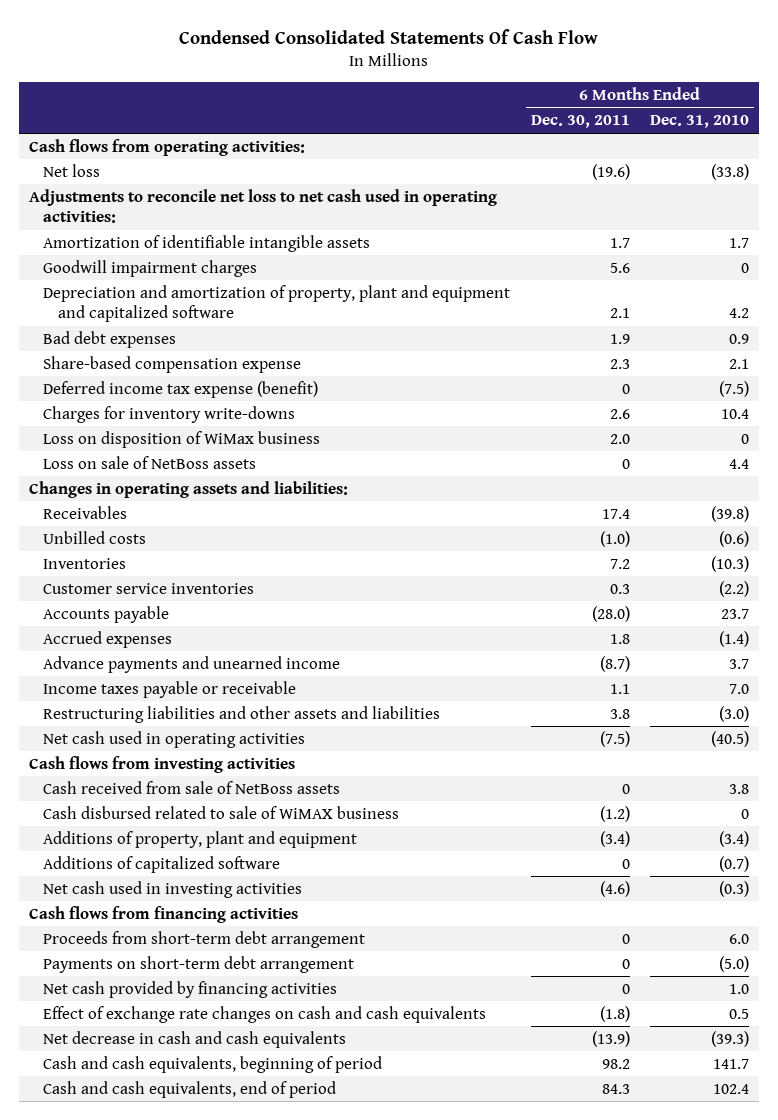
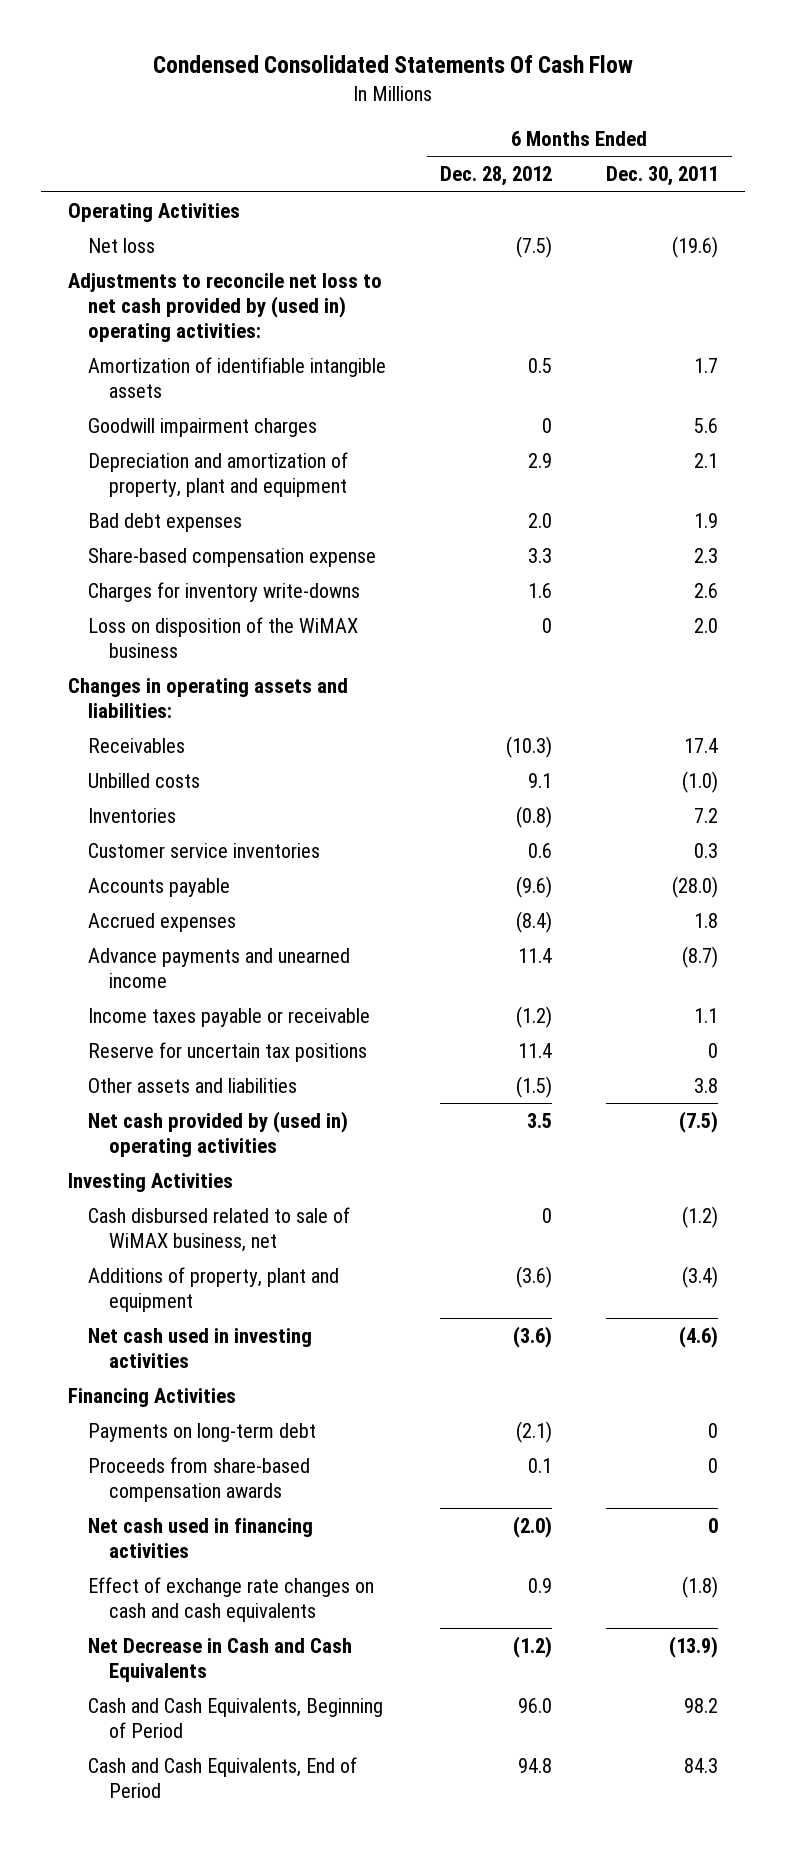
[650,115,750,129] Dec. 31, 2010 -> none
none -> [440,166,553,187] Dec. 28, 2012
[28,138,305,156] Cash flows from operating activities: -> [68,202,241,222] Operating Activities
[28,188,497,224] Adjustments to reconcile net loss to net cash used in operating activities: -> [68,272,383,342] Adjustments to reconcile net loss to net cash provided by (used in) operating activities:
[43,284,511,323] Depreciation and amortization of property, plant and equipment and capitalized software -> [88,451,349,497] Depreciation and amortization of property, plant and equipment
[43,380,319,398] Deferred income tax expense (benefit) -> none
[43,455,257,469] Loss on sale of NetBoss assets -> none
[43,430,321,448] Loss on disposition of WiMax business -> [88,616,359,658] Loss on disposition of the WiMAX business
[43,780,341,794] Cash received from sale of NetBoss assets -> none
none -> [88,1041,368,1062] Reserve for uncertain tax positions
[43,705,441,723] Restructuring liabilities and other assets and liabilities -> [88,1077,298,1093] Other assets and liabilities
[43,730,306,748] Net cash used in operating activities -> [88,1110,349,1157] Net cash provided by (used in) operating activities
[28,755,295,773] Cash flows from investing activities -> [68,1172,234,1192] Investing Activities
[43,805,400,819] Cash disbursed related to sale of WiMAX business -> [88,1206,351,1252] Cash disbursed related to sale of WiMAX business, net
[43,855,281,873] Additions of capitalized software -> none
[43,930,366,948] Proceeds from short-term debt arrangement -> none
[28,905,298,923] Cash flows from financing activities -> [68,1387,237,1407] Financing Activities
[43,955,355,973] Payments on short-term debt arrangement -> [88,1422,317,1442] Payments on long-term debt
none -> [88,1456,311,1502] Proceeds from share-based compensation awards
[43,980,338,998] Net cash provided by financing activities -> [88,1517,314,1558] Net cash used in financing activities
[43,1030,347,1048] Net decrease in cash and cash equivalents -> [88,1637,353,1682] Net Decrease in Cash and Cash Equivalents
[43,1055,383,1073] Cash and cash equivalents, beginning of period -> [88,1697,384,1738] Cash and Cash Equivalents, Beginning of Period
[43,1080,337,1098] Cash and cash equivalents, end of period -> [88,1756,358,1798] Cash and Cash Equivalents, End of Period

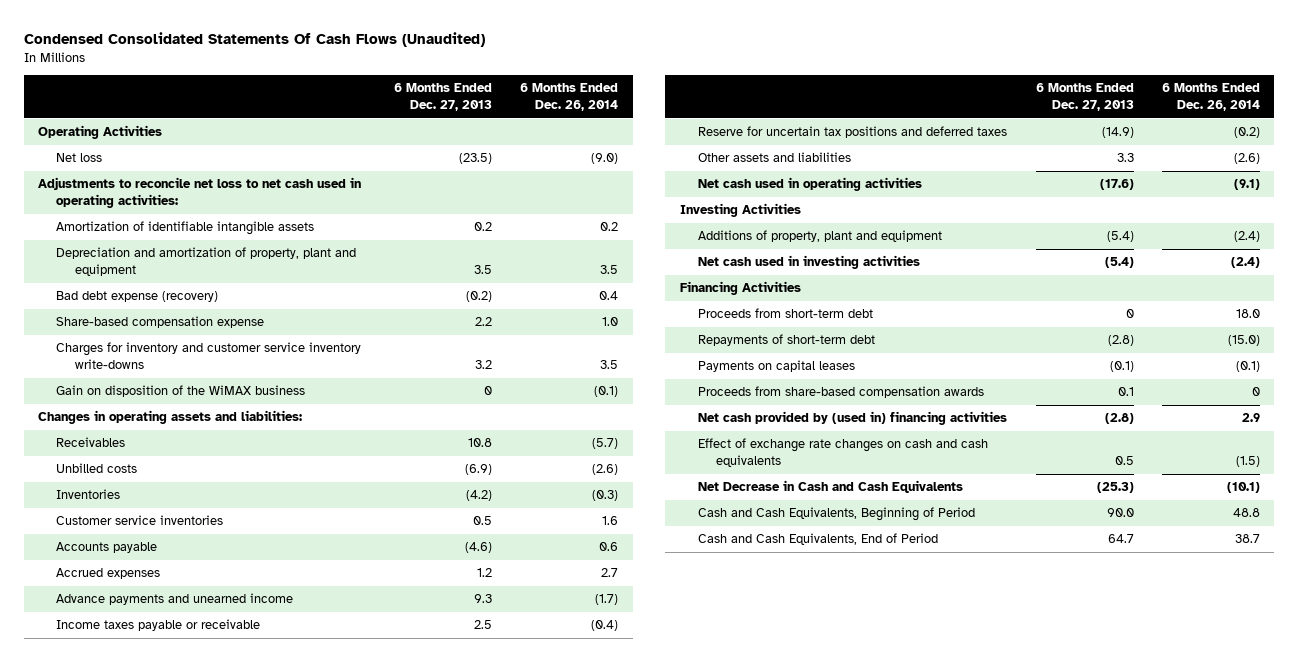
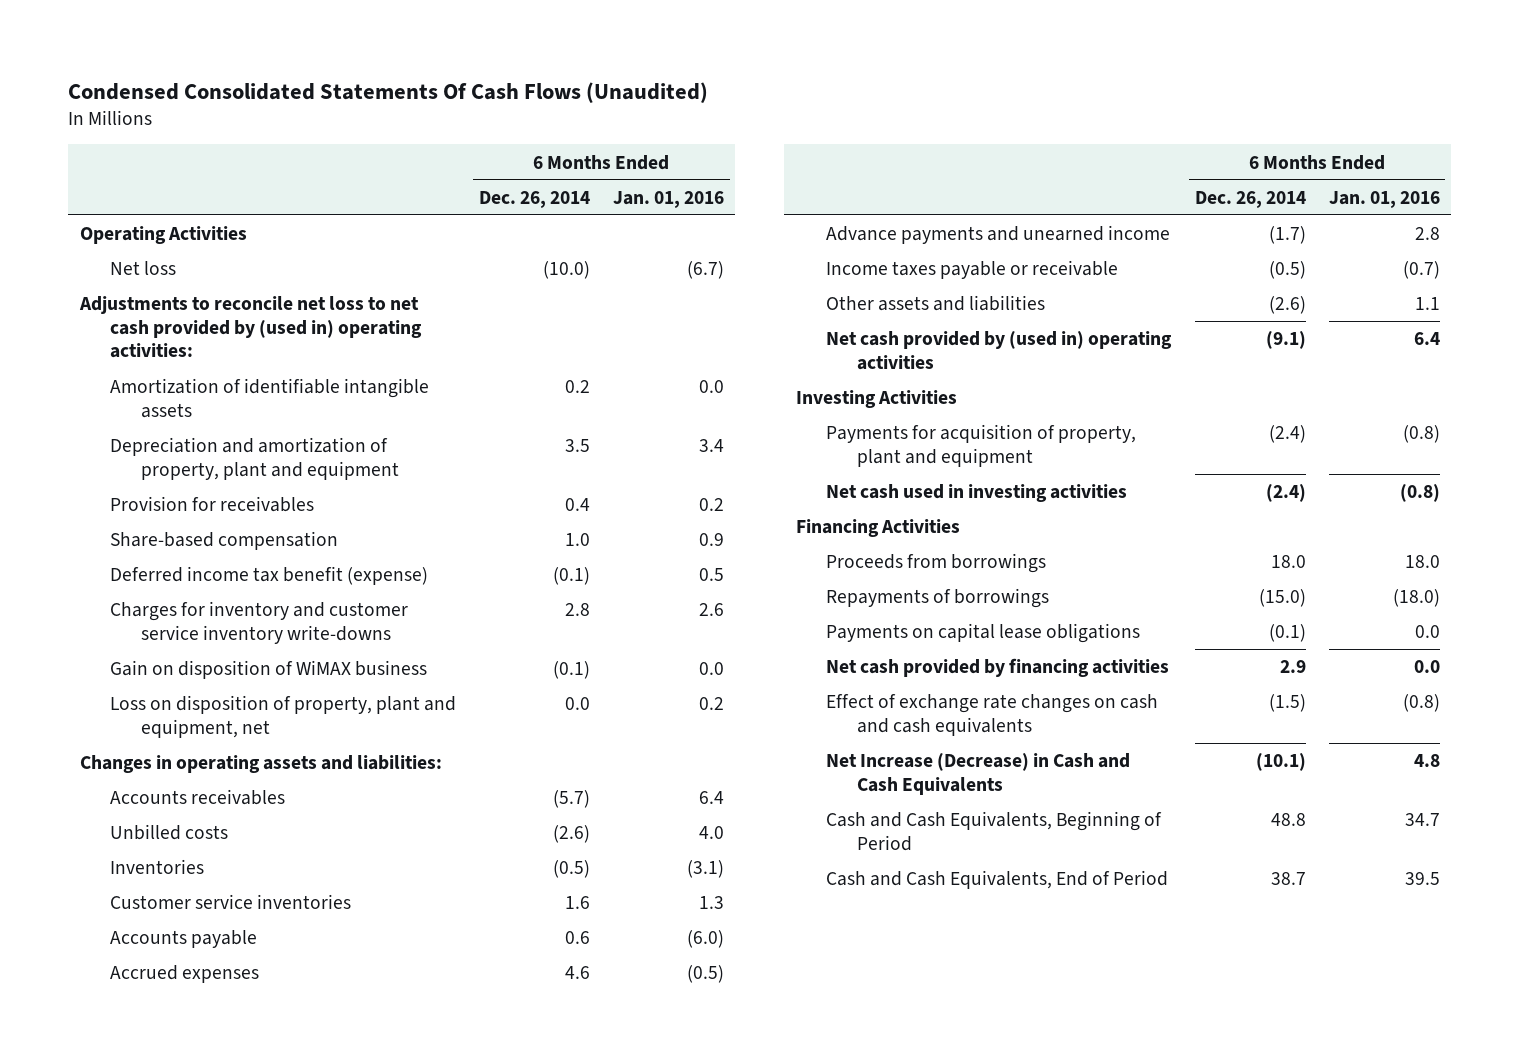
[393,83,492,112] 6 Months Ended Dec. 27, 2013 -> none
none -> [612,190,724,208] Jan. 01, 2016
[591,153,619,165] (9.0) -> [543,261,591,280] (10.0)
[37,177,361,209] Adjustments to reconcile net loss to net cash used in operating activities: -> [78,296,423,359] Adjustments to reconcile net loss to net cash provided by (used in) operating activities:
[56,291,219,303] Bad debt expense (recovery) -> [110,496,315,513] Provision for receivables
[56,316,265,329] Share-based compensation expense -> [110,531,339,551] Share-based compensation
none -> [110,566,429,586] Deferred income tax benefit (expense)
[600,360,619,370] 3.5 -> [565,603,591,617] 2.8
[56,385,306,398] Gain on disposition of the WiMAX business -> [110,660,428,680] Gain on disposition of WiMAX business
none -> [110,695,457,738] Loss on disposition of property, plant and equipment, net
[56,437,126,448] Receivables -> [110,789,286,806] Accounts receivables
[592,490,619,502] (0.3) -> [553,860,591,879] (0.5)
[601,568,619,578] 2.7 -> [565,966,591,980] 4.6
[697,126,1007,139] Reserve for uncertain tax positions and deferred taxes -> none
[591,620,619,632] (0.4) -> [1268,261,1306,280] (0.5)
[697,177,922,192] Net cash used in operating activities -> [826,331,1173,370] Net cash provided by (used in) operating activities
[697,230,942,243] Additions of property, plant and equipment -> [826,424,1137,467] Payments for acquisition of property, plant and equipment
[697,308,873,319] Proceeds from short-term debt -> none
[697,334,875,347] Repayments of short-term debt -> none
[697,386,984,399] Proceeds from share-based compensation awards -> none
none -> [826,553,1047,574] Proceeds from borrowings
none -> [826,588,1050,609] Repayments of borrowings
[697,360,855,373] Payments on capital leases -> [826,623,1141,644] Payments on capital lease obligations
[697,411,1007,426] Net cash provided by (used in) financing activities -> [826,658,1170,678] Net cash provided by financing activities
[697,480,963,494] Net Decrease in Cash and Cash Equivalents -> [826,753,1131,795] Net Increase (Decrease) in Cash and Cash Equivalents

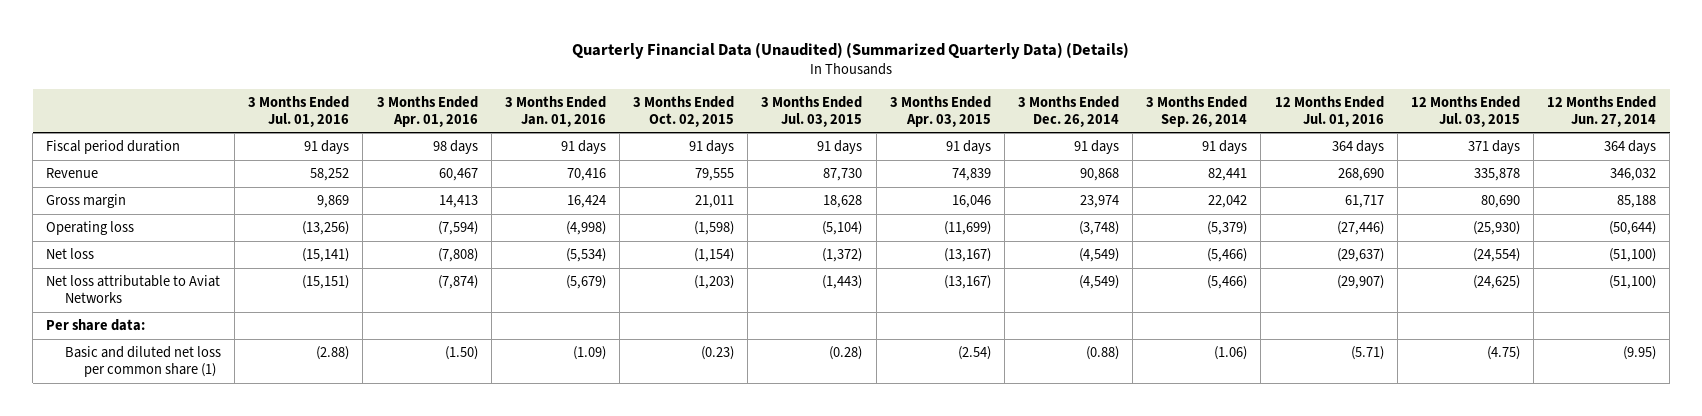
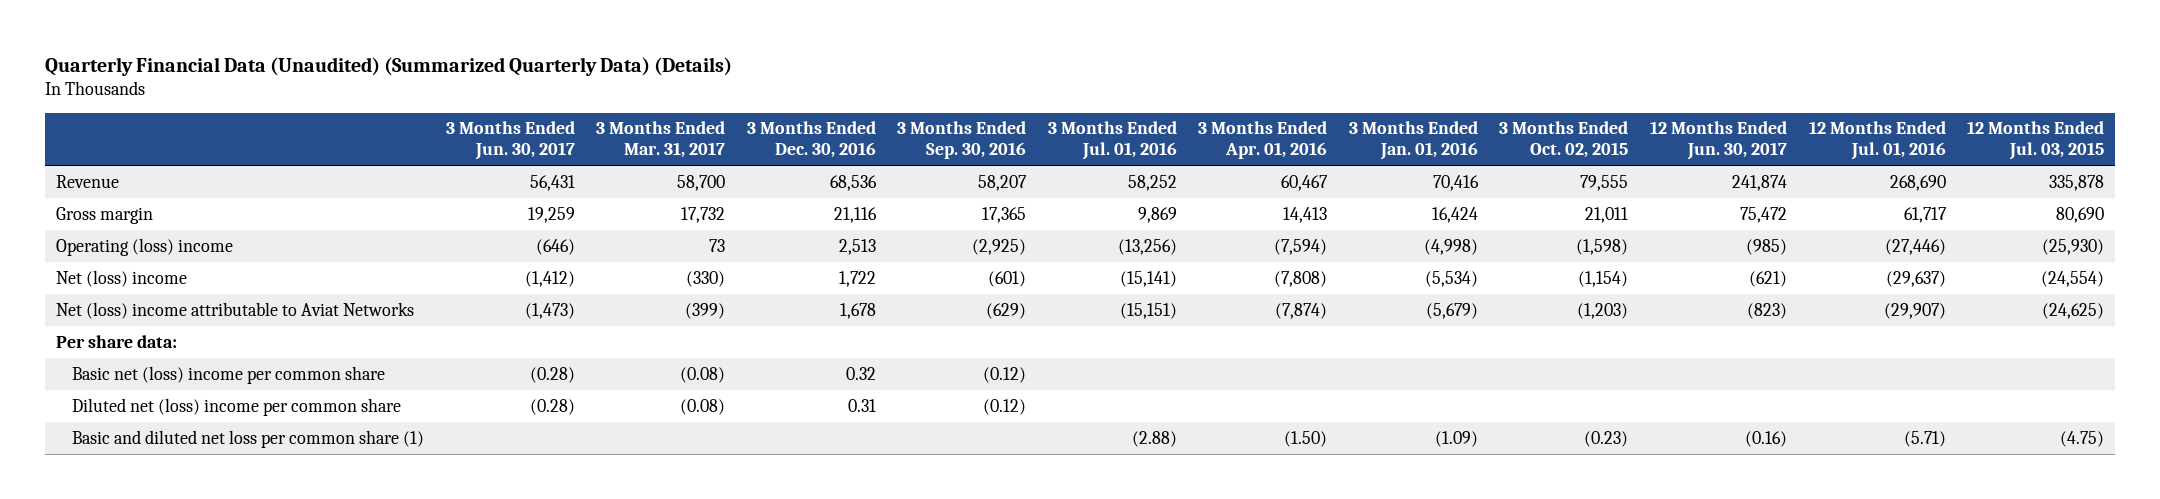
[761,95,863,127] 3 Months Ended Jul. 03, 2015 -> none
[889,95,991,127] 3 Months Ended Apr. 03, 2015 -> none
[1017,95,1119,127] 3 Months Ended Dec. 26, 2014 -> none
[1146,95,1248,127] 3 Months Ended Sep. 26, 2014 -> none
[1547,95,1657,127] 12 Months Ended Jun. 27, 2014 -> none
none -> [445,121,575,161] 3 Months Ended Jun. 30, 2017
none -> [596,121,726,159] 3 Months Ended Mar. 31, 2017
none -> [746,121,876,159] 3 Months Ended Dec. 30, 2016
none -> [897,121,1027,160] 3 Months Ended Sep. 30, 2016
none -> [1649,121,1787,161] 12 Months Ended Jun. 30, 2017
[46,140,181,155] Fiscal period duration -> none
[46,221,135,236] Operating loss -> [55,237,233,256] Operating (loss) income
[46,248,95,260] Net loss -> [55,269,187,287] Net (loss) income
[46,275,221,304] Net loss attributable to Aviat Networks -> [55,301,414,319] Net (loss) income attributable to Aviat Networks
none -> [72,365,386,384] Basic net (loss) income per common share
none -> [72,397,402,416] Diluted net (loss) income per common share

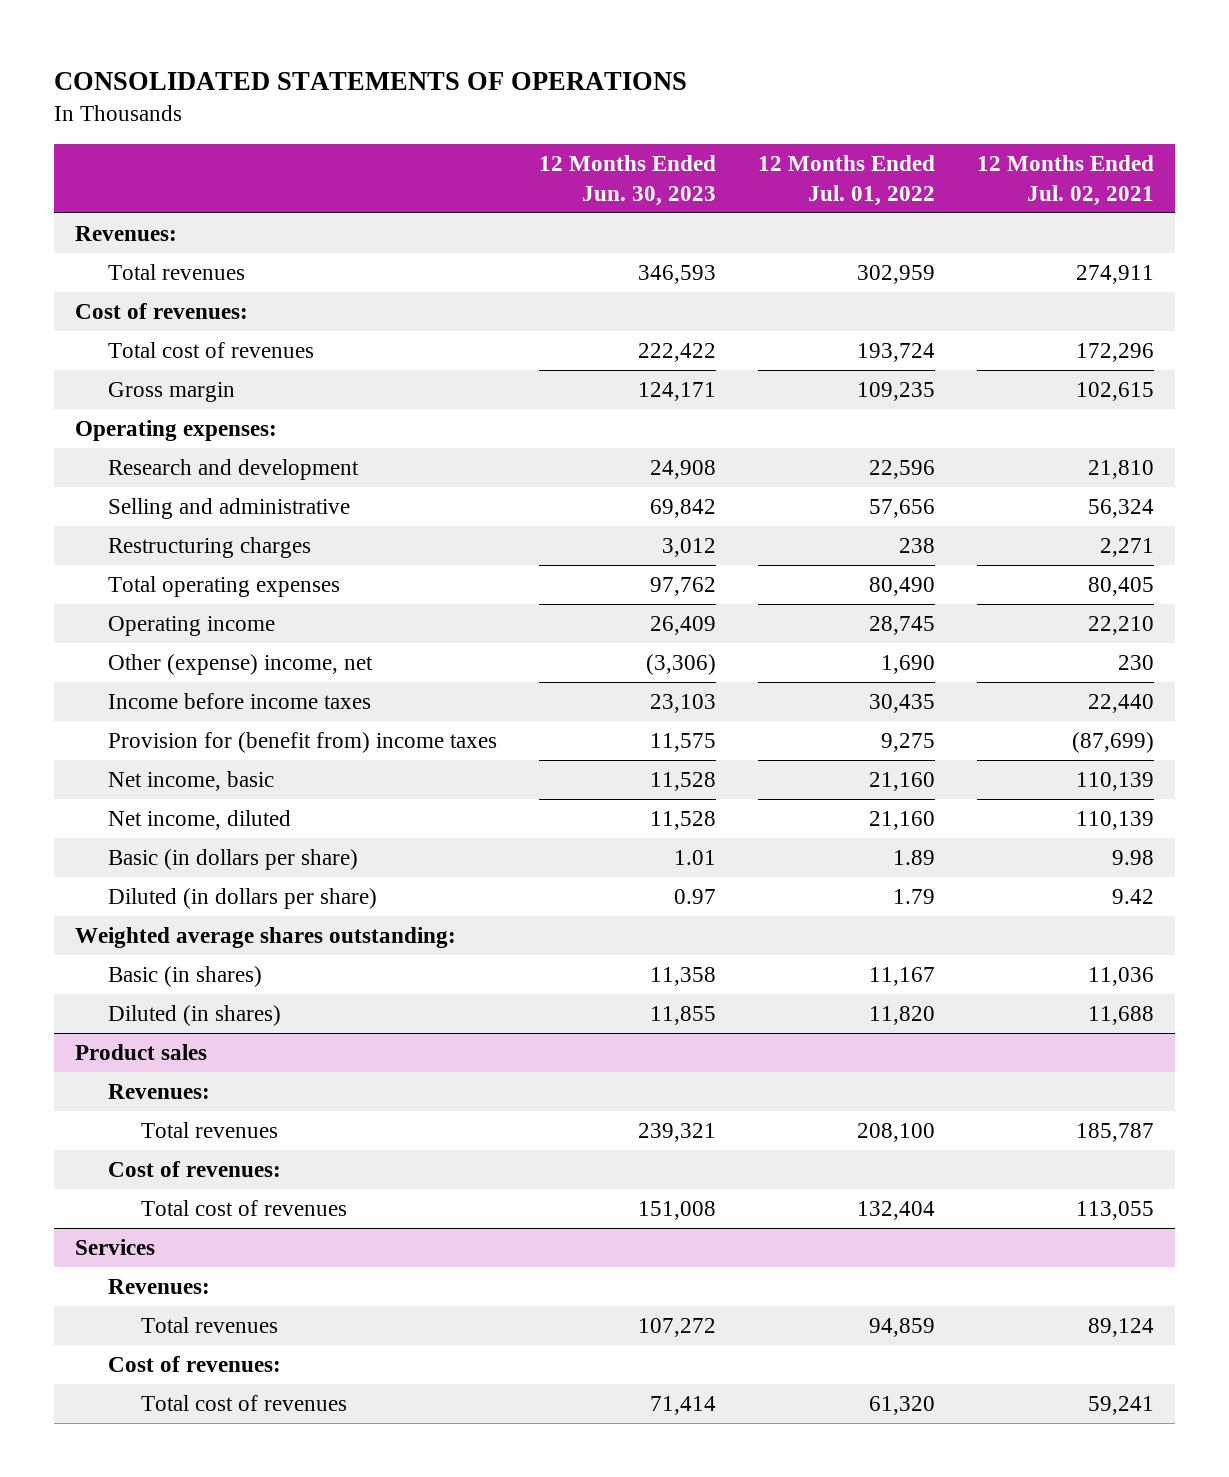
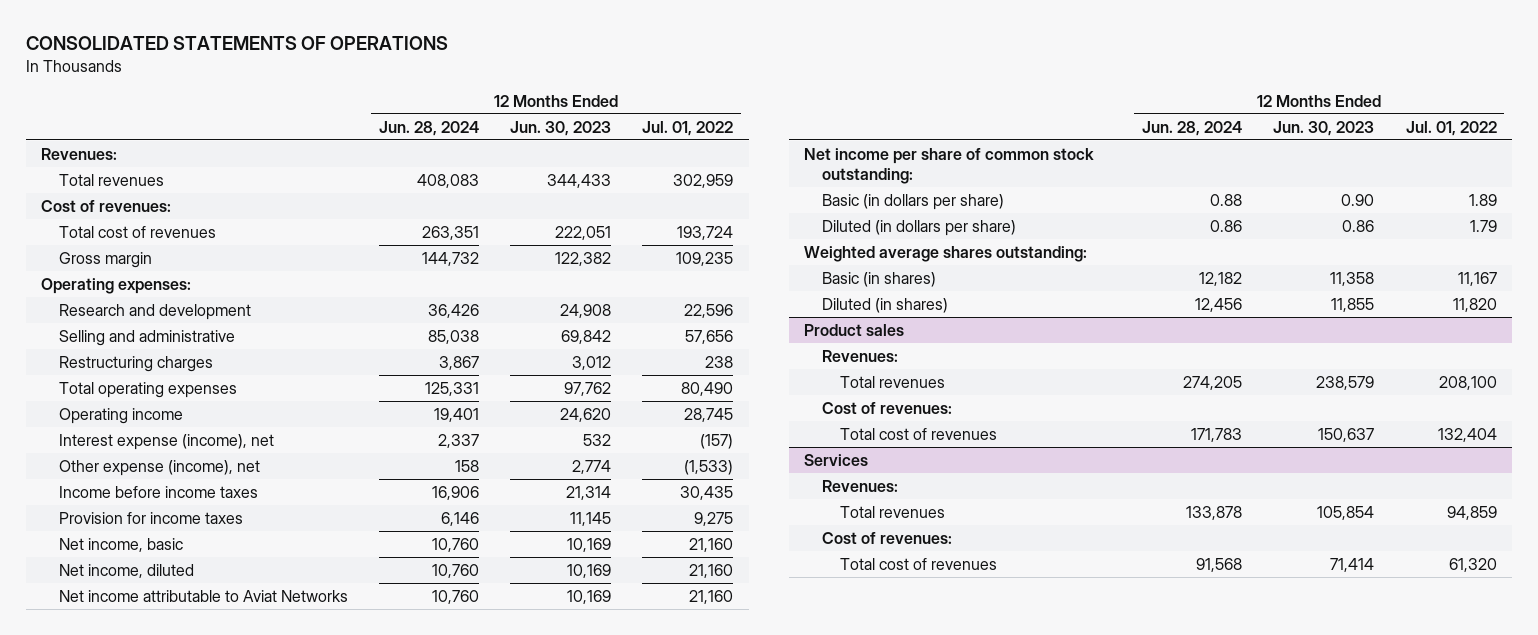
[976,154,1154,206] 12 Months Ended Jul. 02, 2021 -> none
none -> [379,120,480,136] Jun. 28, 2024
[637,265,716,285] 346,593 -> [547,173,612,188] 344,433
[637,343,716,363] 222,422 -> [555,225,612,240] 222,051
[637,382,716,402] 124,171 -> [555,251,612,266] 122,382
[649,616,716,636] 26,409 -> [560,407,612,422] 24,620
none -> [58,433,274,450] Interest expense (income), net
[108,654,374,676] Other (expense) income, net -> [58,459,260,476] Other expense (income), net
[645,654,716,676] (3,306) -> [572,459,612,474] 2,774
[880,655,935,675] 1,690 -> [684,459,734,475] (1,533)
[649,694,716,714] 23,103 -> [566,485,612,500] 21,314
[108,732,498,754] Provision for (benefit from) income taxes -> [58,511,243,524] Provision for income taxes
[649,733,716,753] 11,575 -> [570,511,612,526] 11,145
[649,772,716,792] 11,528 -> [567,537,612,552] 10,169
[649,811,716,831] 11,528 -> [567,563,612,578] 10,169
none -> [58,589,348,602] Net income attributable to Aviat Networks
none -> [804,147,1095,184] Net income per share of common stock outstanding:
[673,850,716,866] 1.01 -> [1341,193,1375,206] 0.90
[673,889,716,905] 0.97 -> [1342,219,1375,232] 0.86
[637,1123,716,1143] 239,321 -> [1316,375,1375,390] 238,579
[637,1201,716,1221] 151,008 -> [1318,427,1375,442] 150,637
[637,1318,716,1338] 107,272 -> [1317,505,1375,520] 105,854

